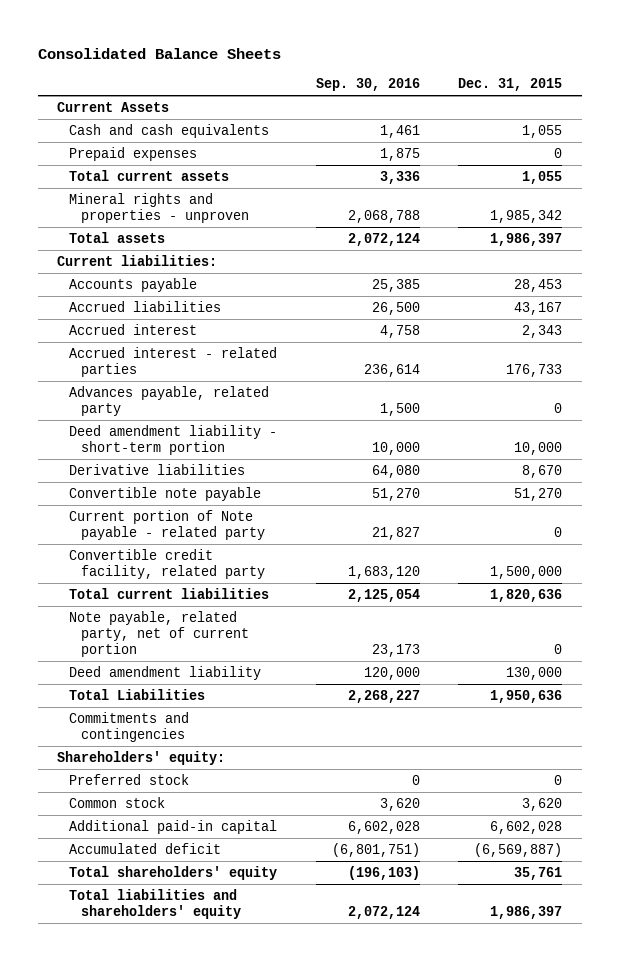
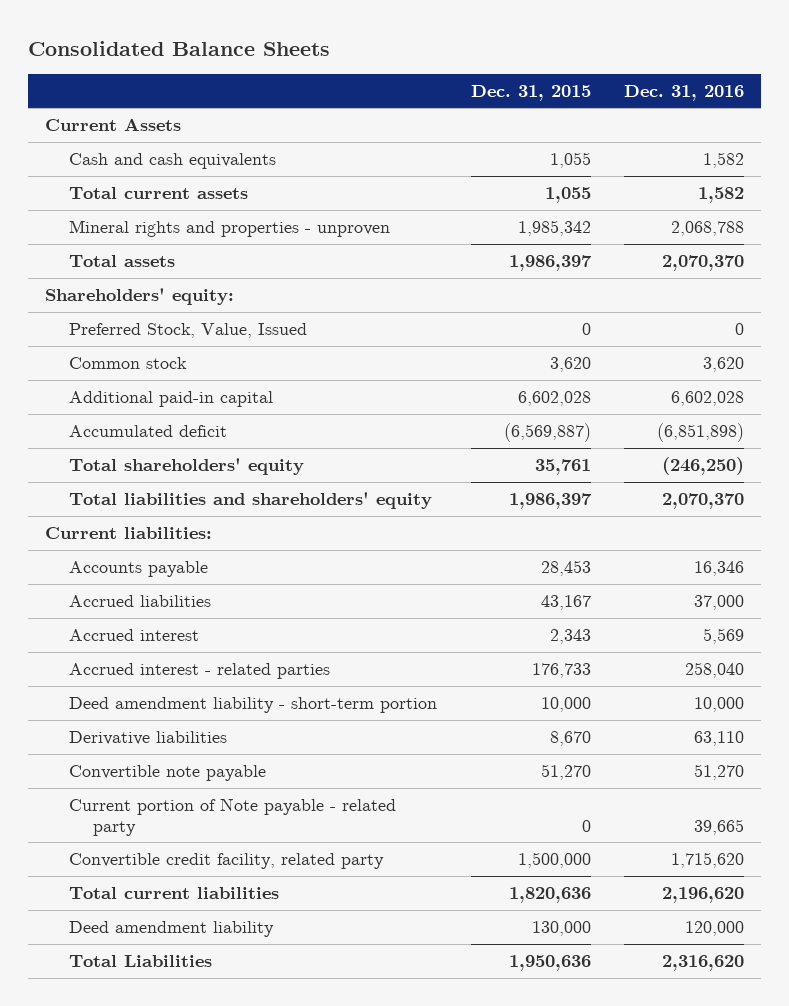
[315,78,420,92] Sep. 30, 2016 -> none
none -> [624,84,745,101] Dec. 31, 2016
[69,147,198,162] Prepaid expenses -> none
[57,751,226,766] Shareholders' equity: -> [44,287,234,305] Shareholders' equity:
none -> [69,322,308,338] Preferred Stock, Value, Issued
[69,797,166,809] Common stock -> [69,356,188,369] Common stock
[69,820,278,835] Additional paid-in capital -> [69,390,274,407] Additional paid-in capital
[69,843,222,855] Accumulated deficit -> [69,424,228,437] Accumulated deficit
[69,866,278,881] Total shareholders' equity -> [69,457,305,475] Total shareholders' equity
[69,889,241,920] Total liabilities and shareholders' equity -> [69,491,433,509] Total liabilities and shareholders' equity
[69,386,270,417] Advances payable, related party -> none
[69,611,249,658] Note payable, related party, net of current portion -> none
[69,712,190,743] Commitments and contingencies -> none
[69,774,190,786] Preferred stock -> none

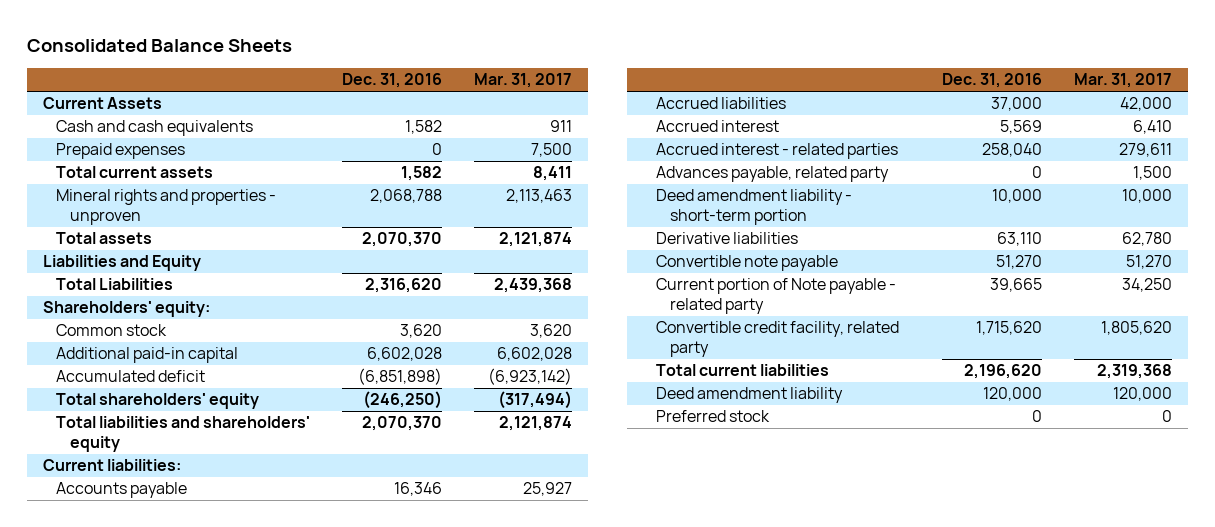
[470,84,591,101] Dec. 31, 2015 -> none
none -> [473,73,572,89] Mar. 31, 2017
none -> [56,143,186,160] Prepaid expenses
none -> [43,255,202,272] Liabilities and Equity
[69,954,213,967] Total Liabilities -> [56,278,174,291] Total Liabilities
[69,322,308,338] Preferred Stock, Value, Issued -> none
none -> [656,166,890,183] Advances payable, related party
none -> [656,410,771,423] Preferred stock

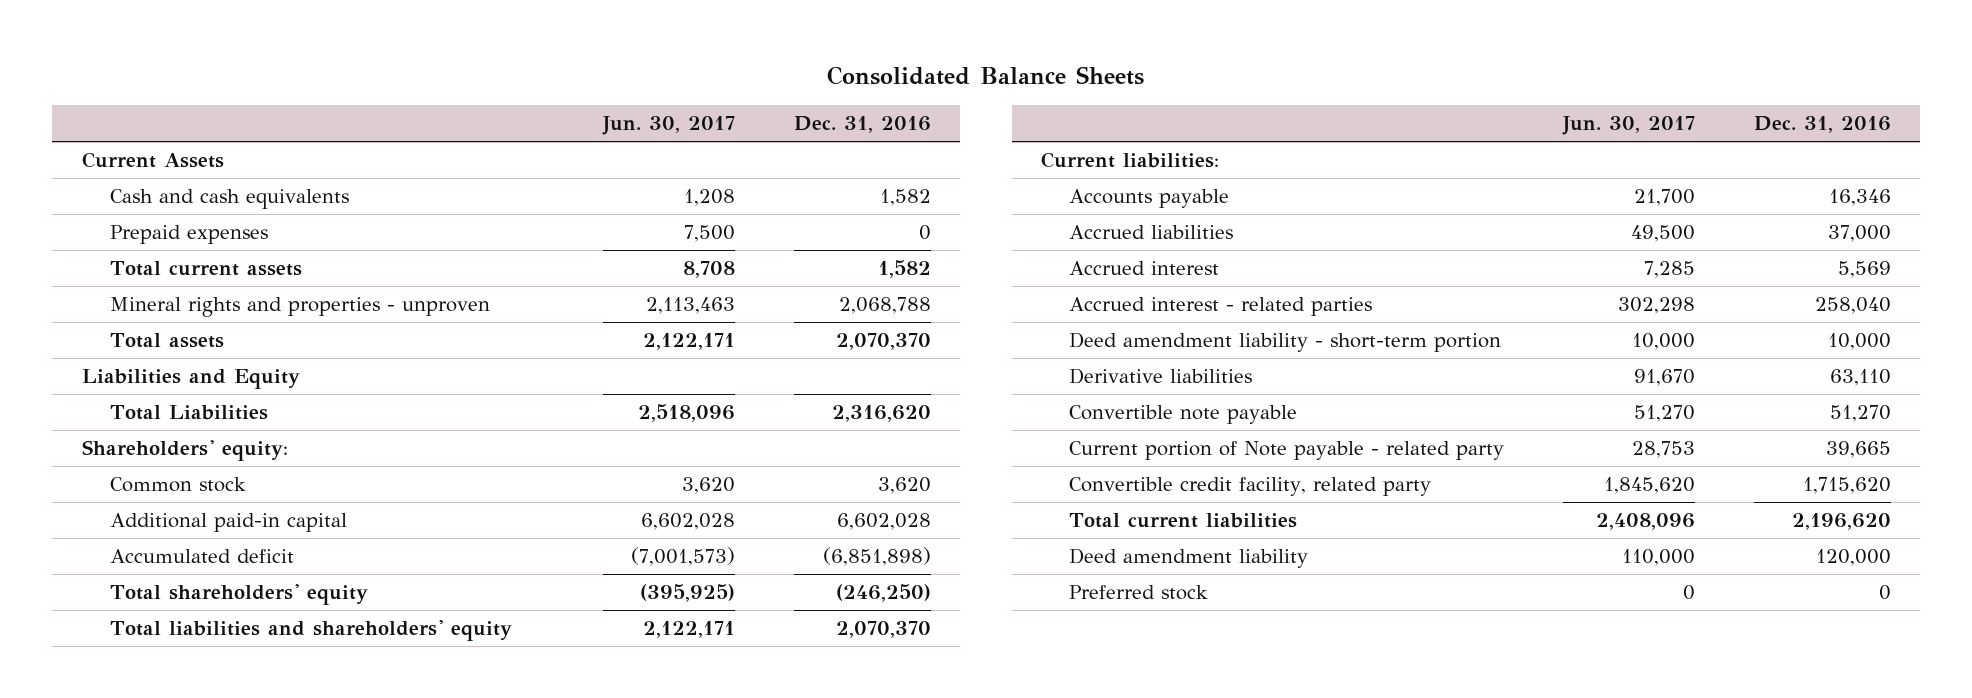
[473,73,572,89] Mar. 31, 2017 -> none
none -> [602,116,736,136] Jun. 30, 2017
[656,166,890,183] Advances payable, related party -> none

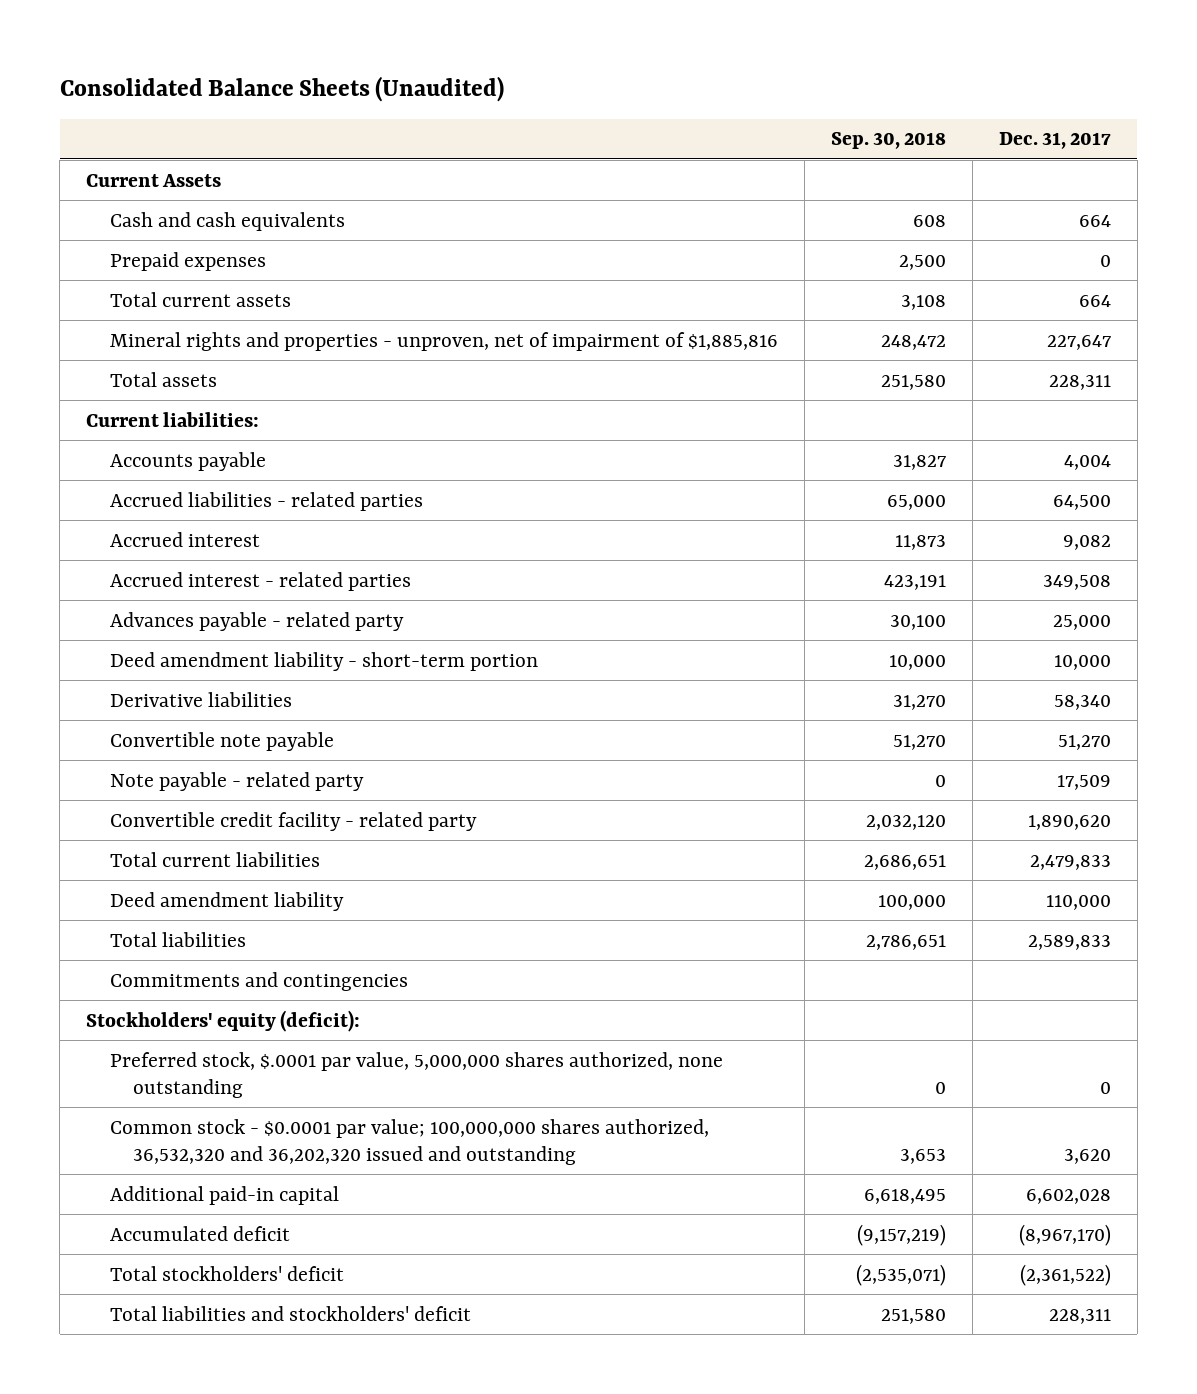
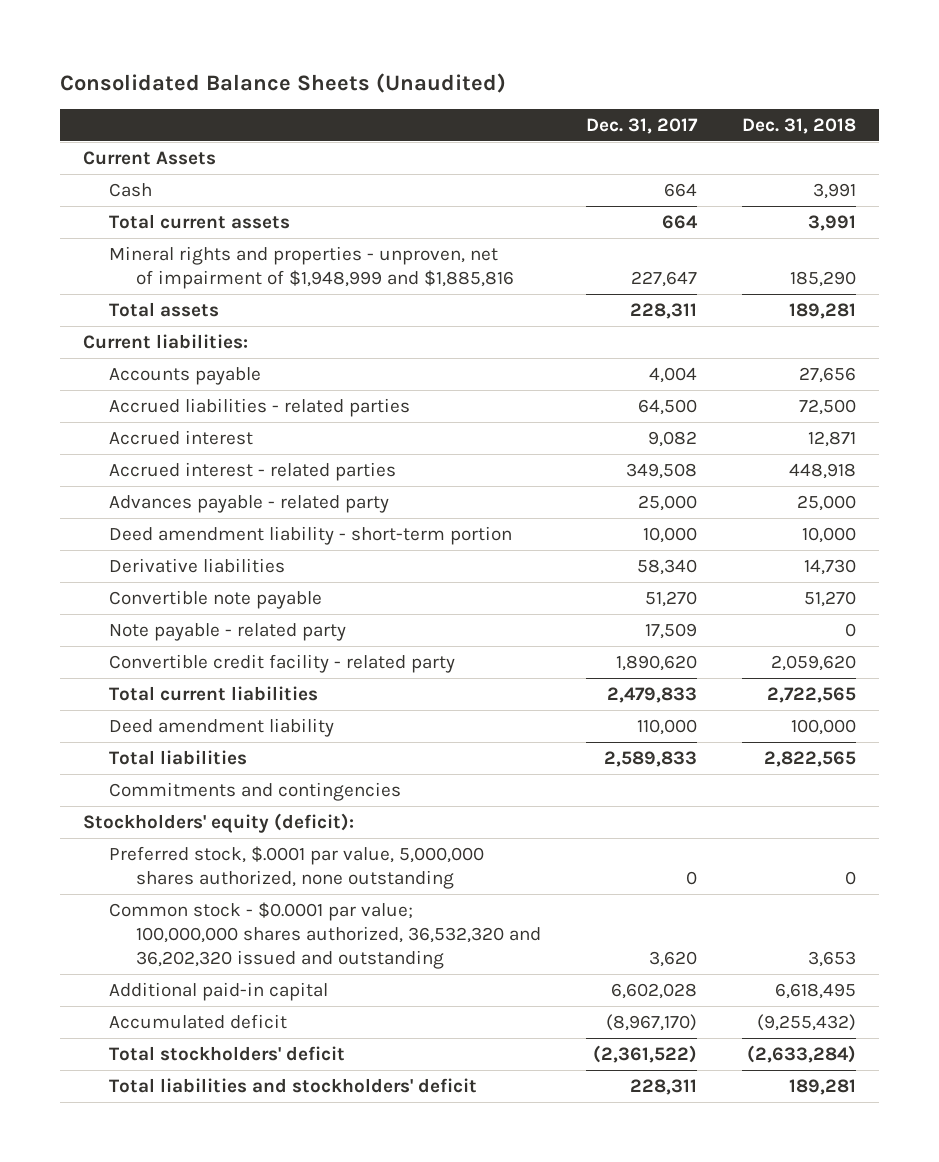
[830,132,946,150] Sep. 30, 2018 -> none
none -> [742,117,857,134] Dec. 31, 2018
[109,251,266,271] Prepaid expenses -> none
[109,211,345,231] Cash and cash equivalents -> [109,183,153,198] Cash
[109,331,778,351] Mineral rights and properties - unproven, net of impairment of $1,885,816 -> [109,246,515,289] Mineral rights and properties - unproven, net of impairment of $1,948,999 and $1,885,816

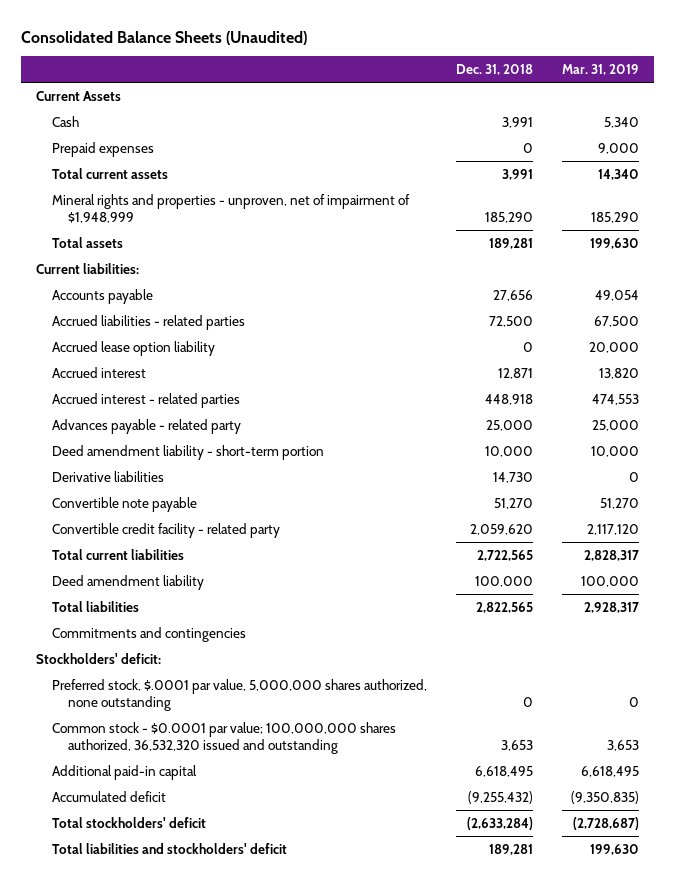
[586,117,699,134] Dec. 31, 2017 -> none
none -> [562,64,640,76] Mar. 31, 2019
none -> [51,141,154,157] Prepaid expenses
[109,246,515,289] Mineral rights and properties - unproven, net of impairment of $1,948,999 and $1,885,816 -> [51,193,410,223] Mineral rights and properties - unproven, net of impairment of $1,948,999
none -> [51,340,215,356] Accrued lease option liability
[109,623,347,642] Note payable - related party -> none
[82,813,354,834] Stockholders' equity (deficit): -> [35,652,161,664] Stockholders' deficit:
[109,902,542,969] Common stock - $0.0001 par value; 100,000,000 shares authorized, 36,532,320 and 36,202,320 issued and outstanding -> [51,721,396,754] Common stock - $0.0001 par value; 100,000,000 shares authorized, 36,532,320 issued and outstanding

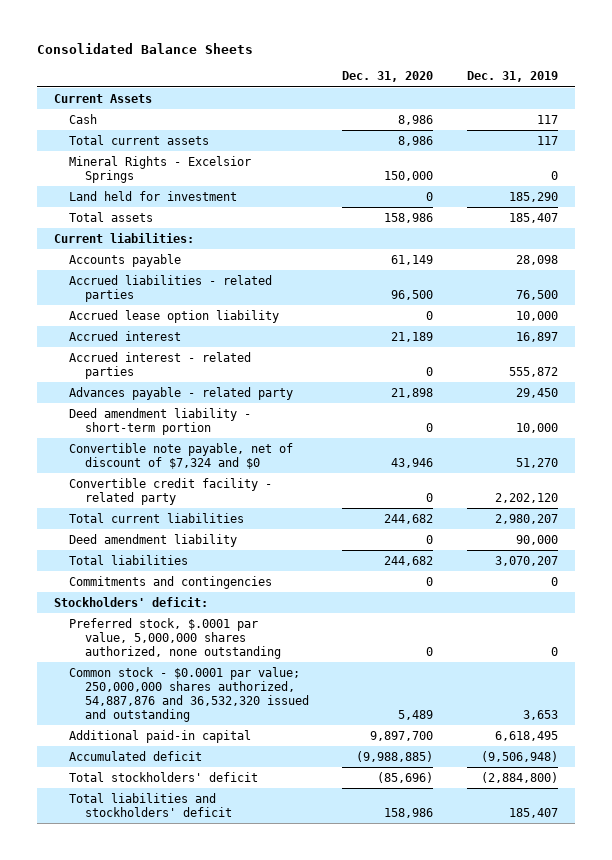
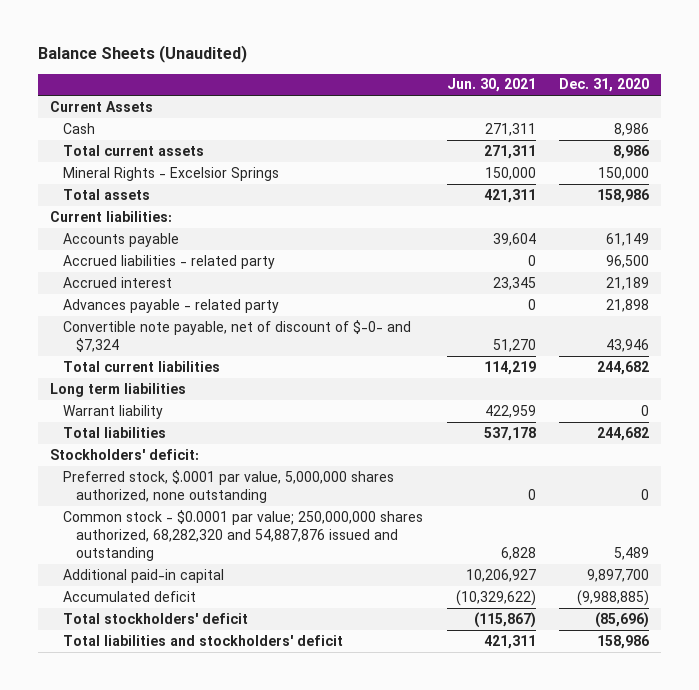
[36,43,253,55] Consolidated Balance Sheets -> [37,45,247,64] Balance Sheets (Unaudited)
[467,71,559,83] Dec. 31, 2019 -> none
none -> [446,78,536,93] Jun. 30, 2021
[69,190,238,201] Land held for investment -> none
[69,309,280,323] Accrued lease option liability -> none
[69,274,273,302] Accrued liabilities - related parties -> [62,254,275,269] Accrued liabilities - related party
[69,351,252,379] Accrued interest - related parties -> none
[69,407,252,435] Deed amendment liability - short-term portion -> none
[69,477,273,505] Convertible credit facility - related party -> none
[69,442,294,469] Convertible note payable, net of discount of $7,324 and $0 -> [62,319,411,352] Convertible note payable, net of discount of $-0- and $7,324
[69,533,238,547] Deed amendment liability -> none
none -> [49,382,186,397] Long term liabilities
none -> [62,404,163,419] Warrant liability
[69,575,273,589] Commitments and contingencies -> none
[69,666,309,722] Common stock - $0.0001 par value; 250,000,000 shares authorized, 54,887,876 and 36,532,320 issued and outstanding -> [62,509,423,561] Common stock - $0.0001 par value; 250,000,000 shares authorized, 68,282,320 and 54,887,876 issued and outstanding

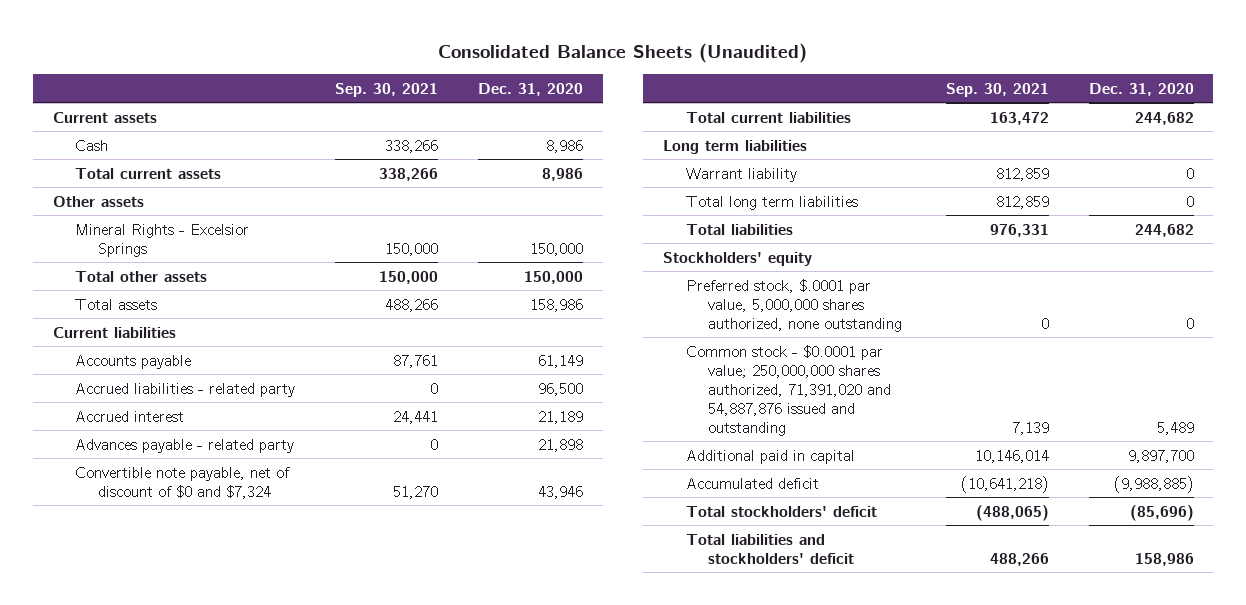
[37,45,247,64] Balance Sheets (Unaudited) -> [438,42,808,63] Consolidated Balance Sheets (Unaudited)
[446,78,536,93] Jun. 30, 2021 -> none
none -> [334,82,438,97] Sep. 30, 2021
[49,100,153,112] Current Assets -> [52,111,157,123] Current assets
none -> [52,195,144,207] Other assets
none -> [75,270,208,282] Total other assets
[49,210,172,222] Current liabilities: -> [52,326,176,338] Current liabilities
[62,319,411,352] Convertible note payable, net of discount of $-0- and $7,324 -> [75,466,291,499] Convertible note payable, net of discount of $0 and $7,324
none -> [685,195,858,210] Total long term liabilities
[49,448,199,460] Stockholders' deficit: -> [663,251,813,266] Stockholders' equity
[62,509,423,561] Common stock - $0.0001 par value; 250,000,000 shares authorized, 68,282,320 and 54,887,876 issued and outstanding -> [685,344,892,436] Common stock - $0.0001 par value; 250,000,000 shares authorized, 71,391,020 and 54,887,876 issued and outstanding
[62,568,224,583] Additional paid-in capital -> [685,449,855,464] Additional paid in capital

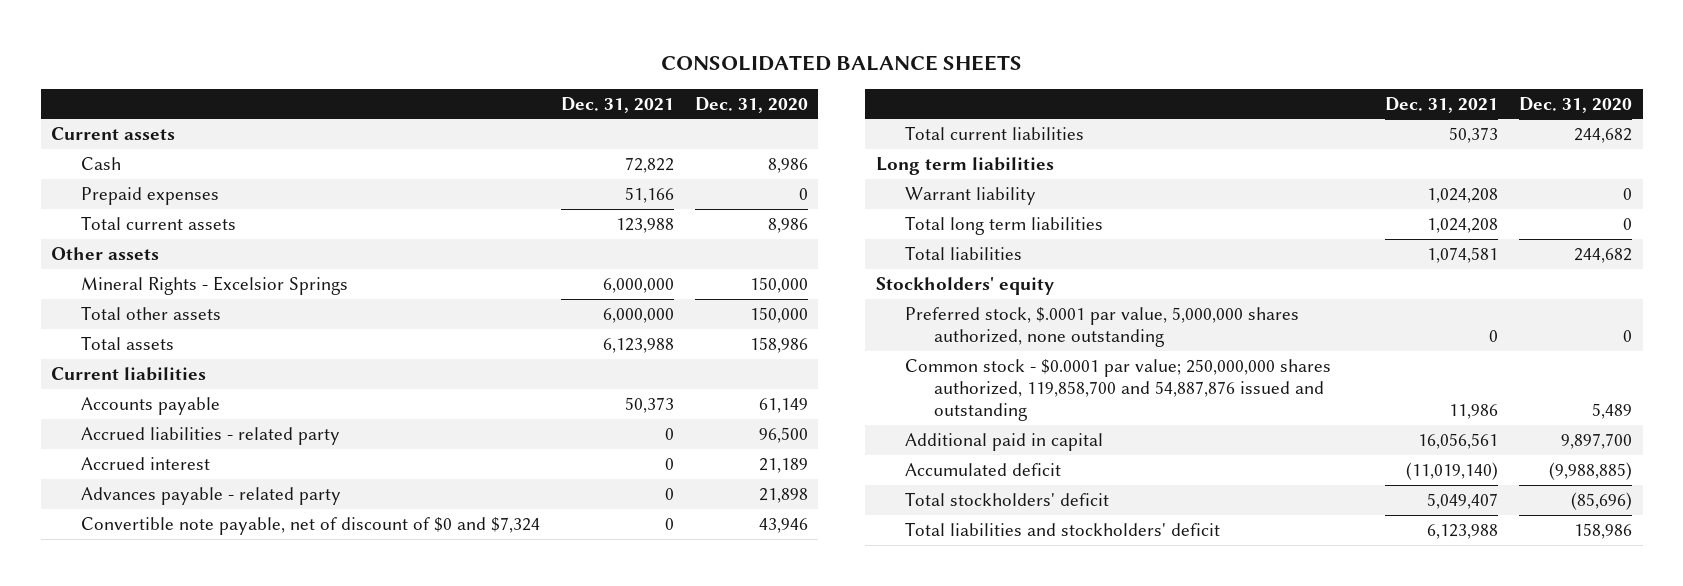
[438,42,808,63] Consolidated Balance Sheets (Unaudited) -> [660,55,1022,72] CONSOLIDATED BALANCE SHEETS
[334,82,438,97] Sep. 30, 2021 -> none
none -> [560,96,674,113] Dec. 31, 2021
none -> [80,186,219,205] Prepaid expenses
[685,344,892,436] Common stock - $0.0001 par value; 250,000,000 shares authorized, 71,391,020 and 54,887,876 issued and outstanding -> [904,358,1331,422] Common stock - $0.0001 par value; 250,000,000 shares authorized, 119,858,700 and 54,887,876 issued and outstanding

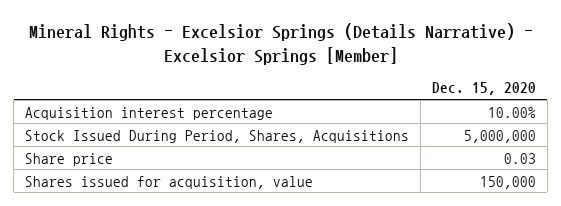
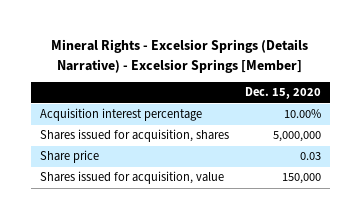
[25,129,410,143] Stock Issued During Period, Shares, Acquisitions -> [39,129,229,143] Shares issued for acquisition, shares

